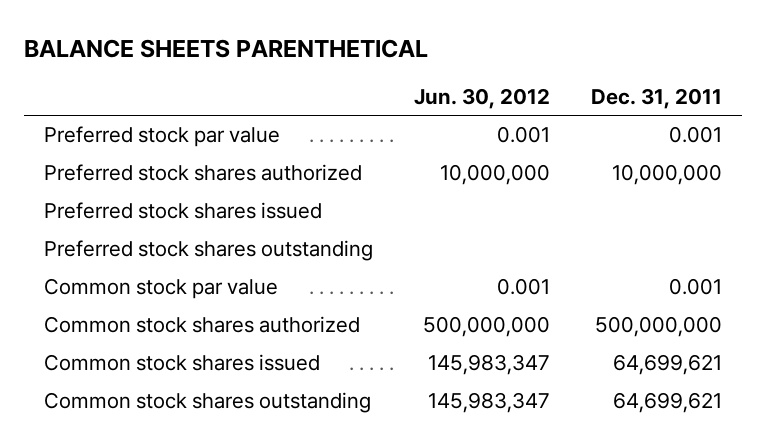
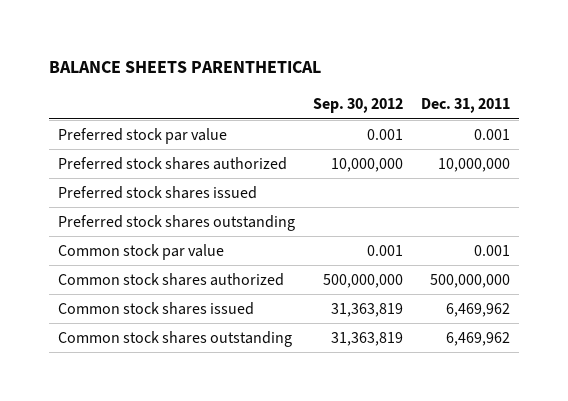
[413,87,550,109] Jun. 30, 2012 -> none
none -> [312,98,403,114] Sep. 30, 2012
[612,354,722,376] 64,699,621 -> [446,302,511,317] 6,469,962
[612,392,722,414] 64,699,621 -> [446,331,511,346] 6,469,962

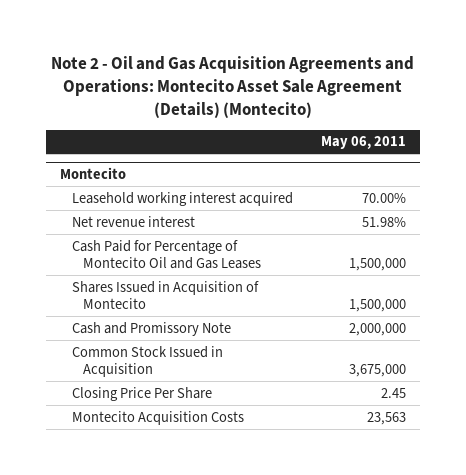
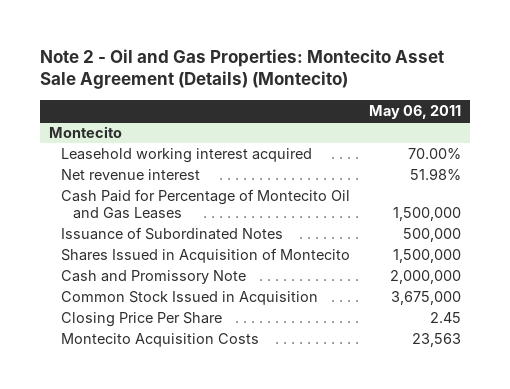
[51,56,415,118] Note 2 - Oil and Gas Acquisition Agreements and Operations: Montecito Asset Sale Agreement (Details) (Montecito) -> [39,48,444,90] Note 2 - Oil and Gas Properties: Montecito Asset Sale Agreement (Details) (Montecito)
none -> [61,227,284,241] Issuance of Subordinated Notes

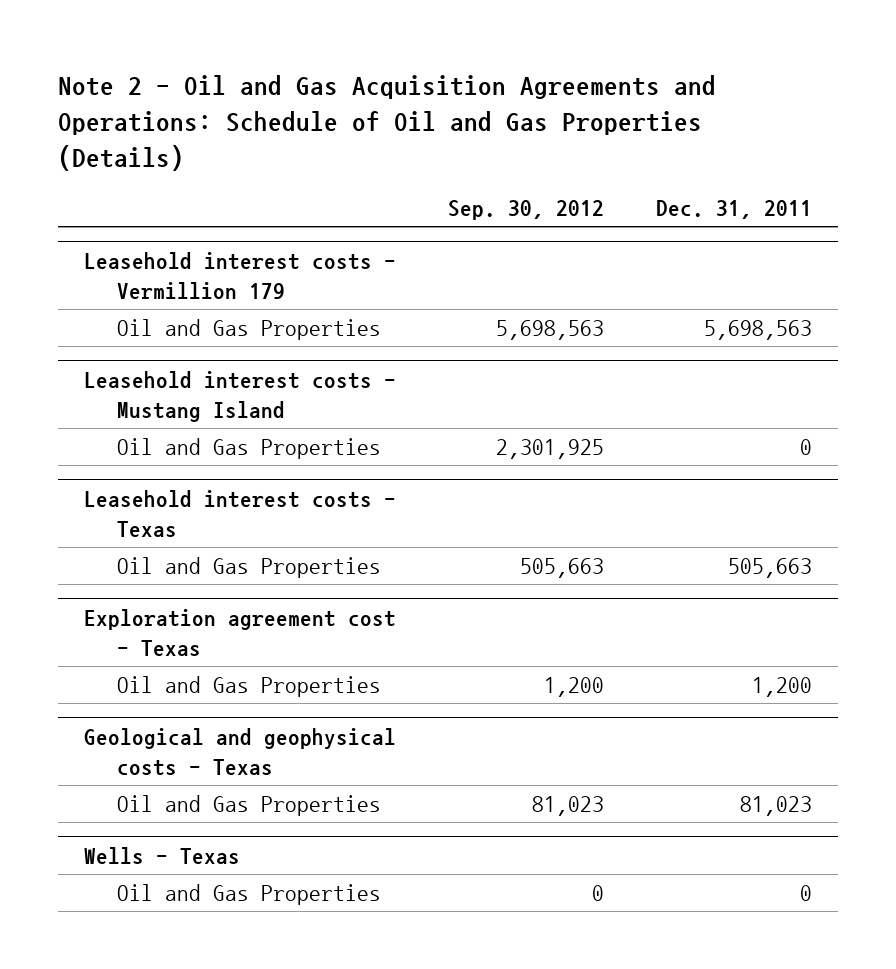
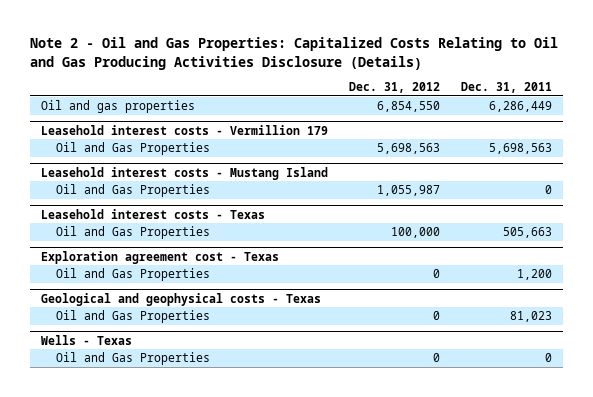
[57,74,716,172] Note 2 - Oil and Gas Acquisition Agreements and Operations: Schedule of Oil and Gas Properties (Details) -> [30,37,559,70] Note 2 - Oil and Gas Properties: Capitalized Costs Relating to Oil and Gas Producing Activities Disclosure (Details)
[447,200,604,221] Sep. 30, 2012 -> none
none -> [349,82,441,94] Dec. 31, 2012
none -> [40,99,195,113] Oil and gas properties

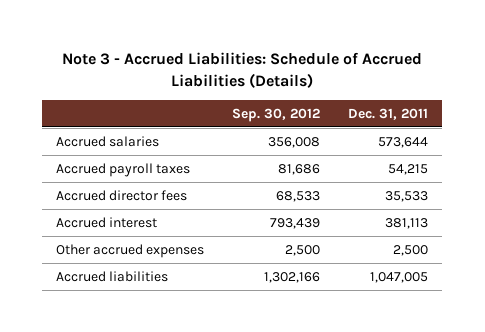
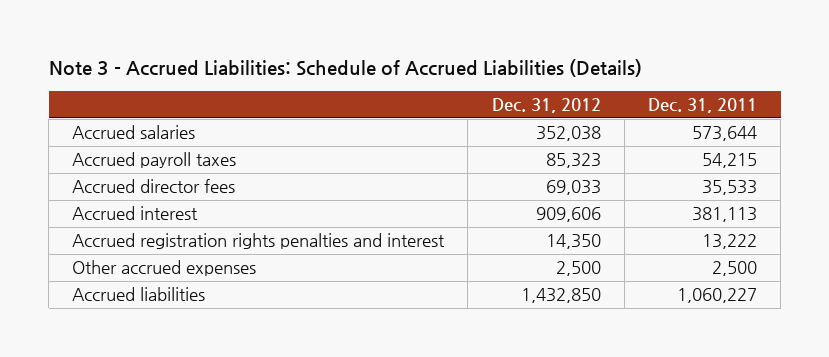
[232,107,321,122] Sep. 30, 2012 -> none
none -> [491,98,601,114] Dec. 31, 2012
none -> [72,233,446,250] Accrued registration rights penalties and interest
[370,271,429,283] 1,047,005 -> [677,288,758,304] 1,060,227

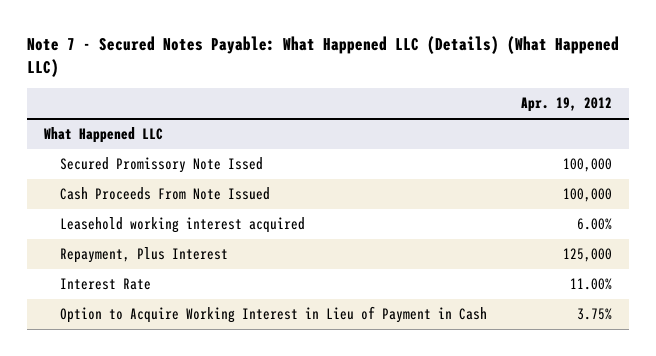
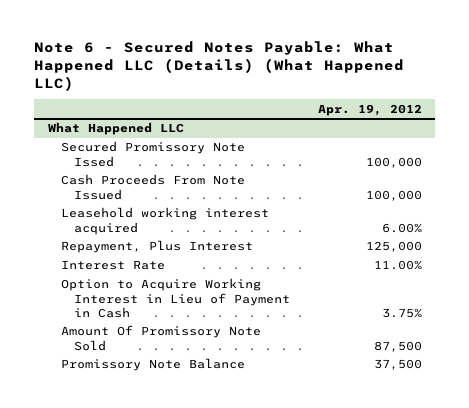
[26,35,619,78] Note 7 - Secured Notes Payable: What Happened LLC (Details) (What Happened LLC) -> [34,41,405,91] Note 6 - Secured Notes Payable: What Happened LLC (Details) (What Happened LLC)
none -> [60,325,261,351] Amount Of Promissory Note Sold
none -> [60,358,245,372] Promissory Note Balance

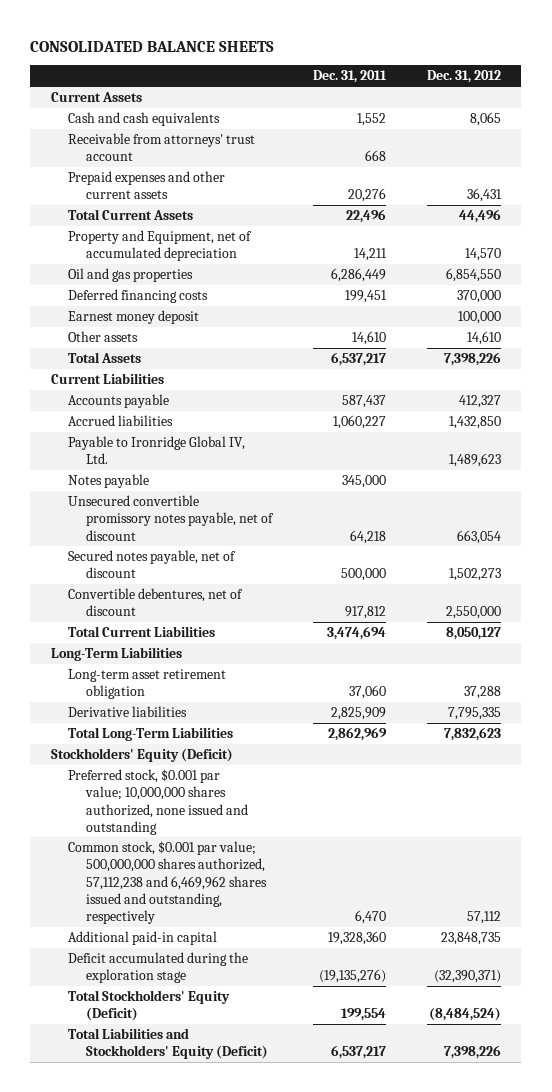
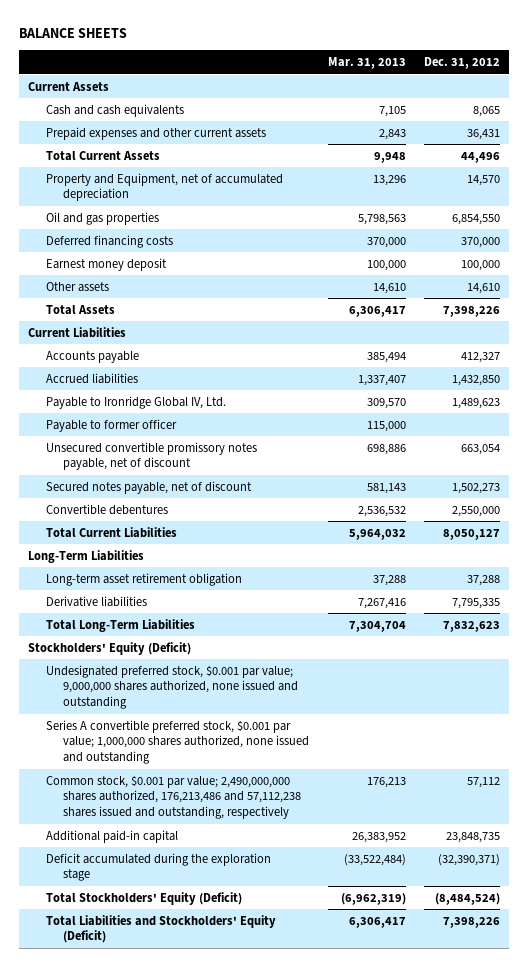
[30,40,275,52] CONSOLIDATED BALANCE SHEETS -> [19,28,128,39] BALANCE SHEETS
[312,70,387,84] Dec. 31, 2011 -> none
none -> [327,57,406,70] Mar. 31, 2013
[68,133,256,162] Receivable from attorneys' trust account -> none
[68,474,150,489] Notes payable -> none
none -> [45,418,177,432] Payable to former officer
[68,588,244,617] Convertible debentures, net of discount -> [45,503,168,515] Convertible debentures
[68,769,249,835] Preferred stock, $0.001 par value; 10,000,000 shares authorized, none issued and outstanding -> [45,664,298,710] Undesignated preferred stock, $0.001 par value; 9,000,000 shares authorized, none issued and outstanding
none -> [45,719,309,765] Series A convertible preferred stock, $0.001 par value; 1,000,000 shares authorized, none issued and outstanding
[68,841,268,924] Common stock, $0.001 par value; 500,000,000 shares authorized, 57,112,238 and 6,469,962 shares issued and outstanding, respectively -> [45,774,301,820] Common stock, $0.001 par value; 2,490,000,000 shares authorized, 176,213,486 and 57,112,238 shares issued and outstanding, respectively

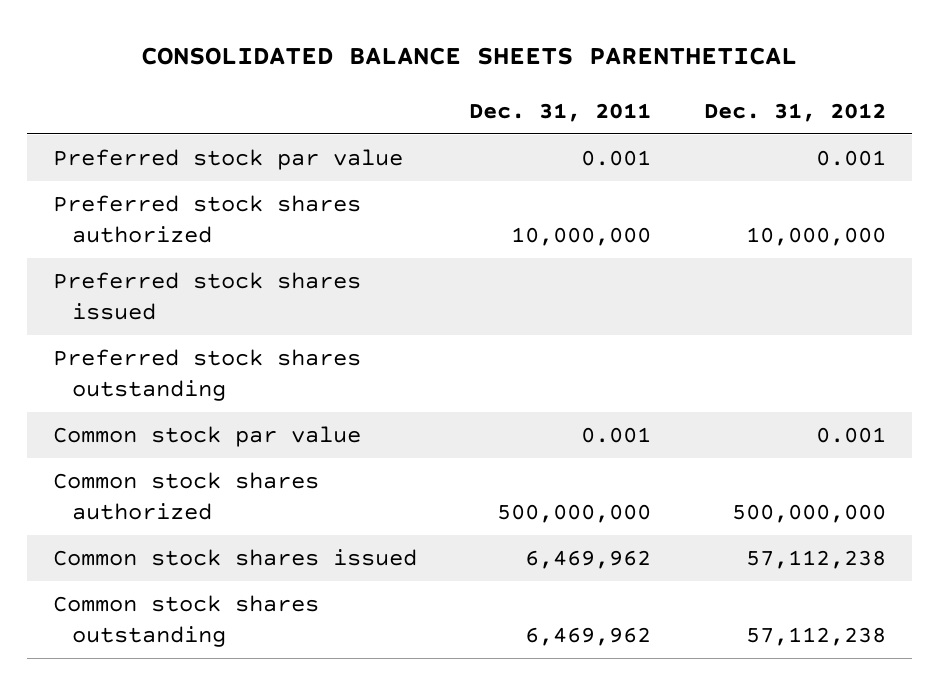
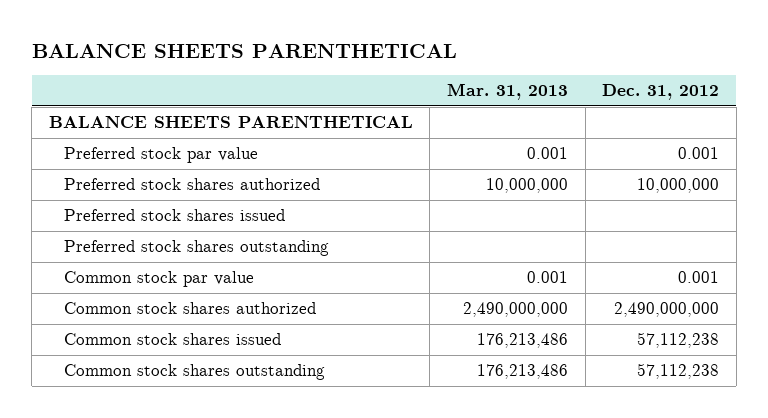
[141,46,798,65] CONSOLIDATED BALANCE SHEETS PARENTHETICAL -> [31,43,457,58] BALANCE SHEETS PARENTHETICAL
[469,102,652,122] Dec. 31, 2011 -> none
none -> [447,82,569,100] Mar. 31, 2013
none -> [48,116,413,129] BALANCE SHEETS PARENTHETICAL
[731,504,886,524] 500,000,000 -> [614,302,720,318] 2,490,000,000

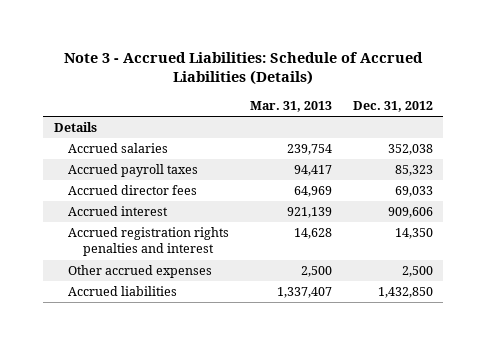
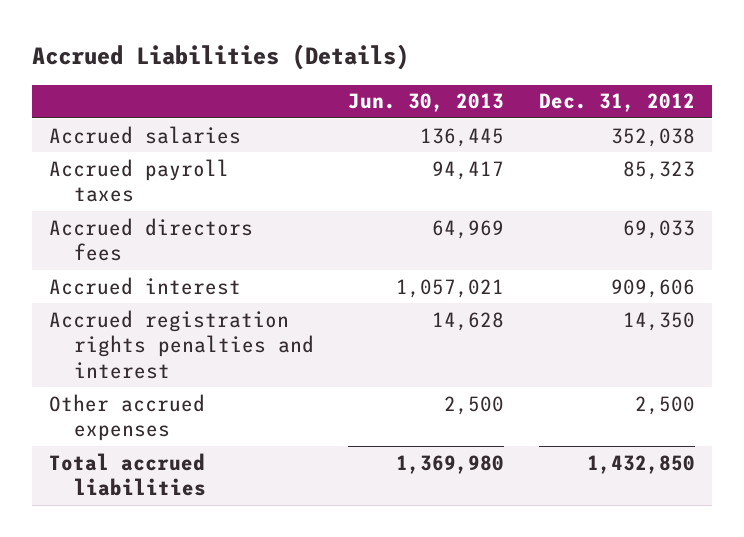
[64,51,424,86] Note 3 - Accrued Liabilities: Schedule of Accrued Liabilities (Details) -> [32,44,410,71] Accrued Liabilities (Details)
[249,101,332,113] Mar. 31, 2013 -> none
none -> [348,93,505,113] Jun. 30, 2013
[53,122,97,133] Details -> none
[68,185,198,196] Accrued director fees -> [49,217,254,262] Accrued directors fees
[68,286,178,297] Accrued liabilities -> [49,452,206,497] Total accrued liabilities

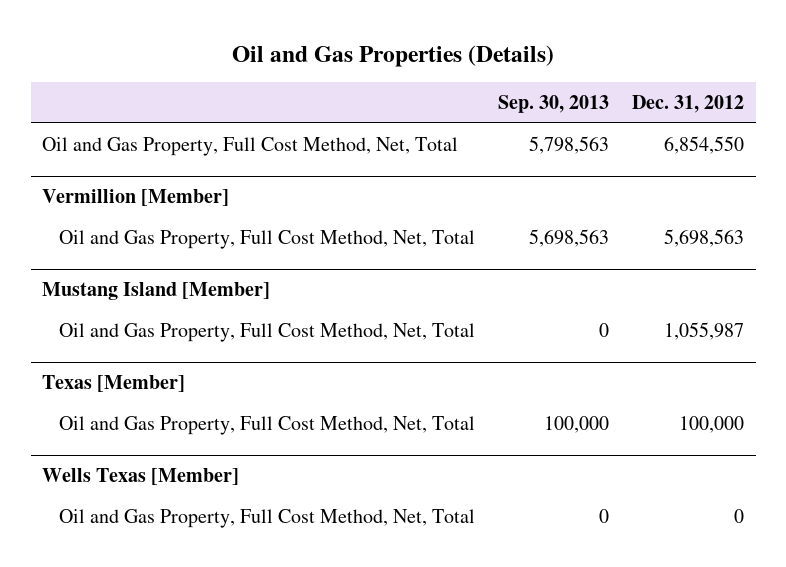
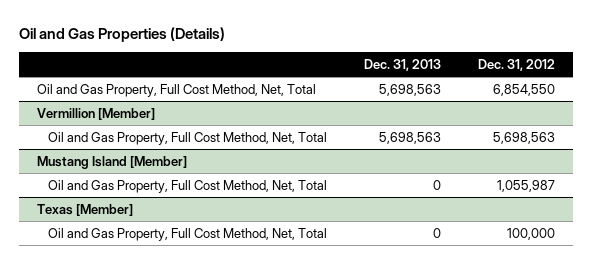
[498,95,610,114] Sep. 30, 2013 -> none
none -> [363,58,441,71] Dec. 31, 2013
[42,468,240,486] Wells Texas [Member] -> none
[59,508,476,528] Oil and Gas Property, Full Cost Method, Net, Total -> none

